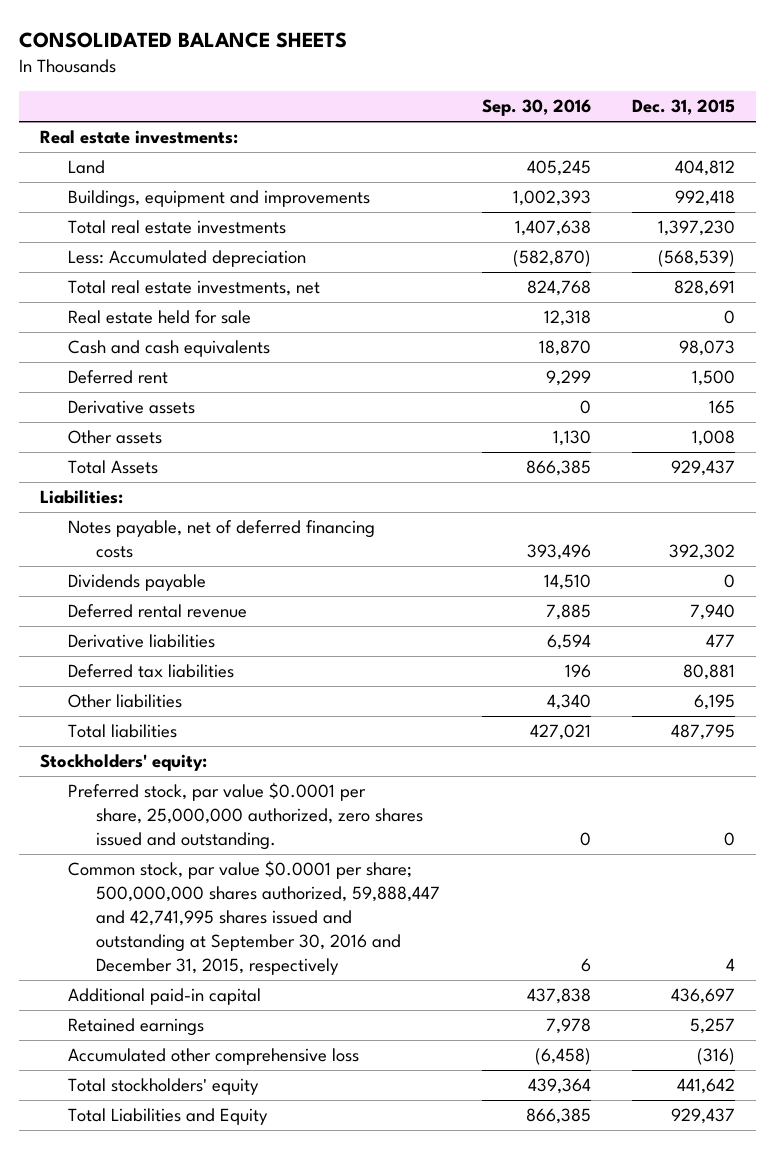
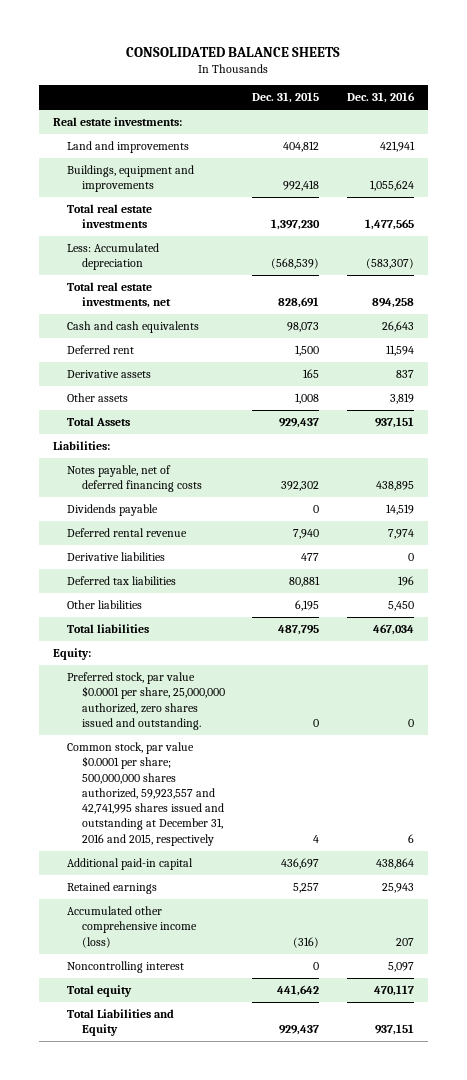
[481,99,591,117] Sep. 30, 2016 -> none
none -> [346,92,415,104] Dec. 31, 2016
[67,160,105,175] Land -> [67,141,190,154] Land and improvements
[67,310,251,325] Real estate held for sale -> none
[39,754,207,772] Stockholders' equity: -> [52,648,91,661] Equity:
[67,860,440,975] Common stock, par value $0.0001 per share; 500,000,000 shares authorized, 59,888,447 and 42,741,995 shares issued and outstanding at September 30, 2016 and December 31, 2015, respectively -> [67,742,224,846] Common stock, par value $0.0001 per share; 500,000,000 shares authorized, 59,923,557 and 42,741,995 shares issued and outstanding at December 31, 2016 and 2015, respectively
[67,1048,359,1066] Accumulated other comprehensive loss -> [67,906,197,948] Accumulated other comprehensive income (loss)
none -> [67,961,185,974] Noncontrolling interest
[67,1078,259,1096] Total stockholders' equity -> [67,985,133,998] Total equity

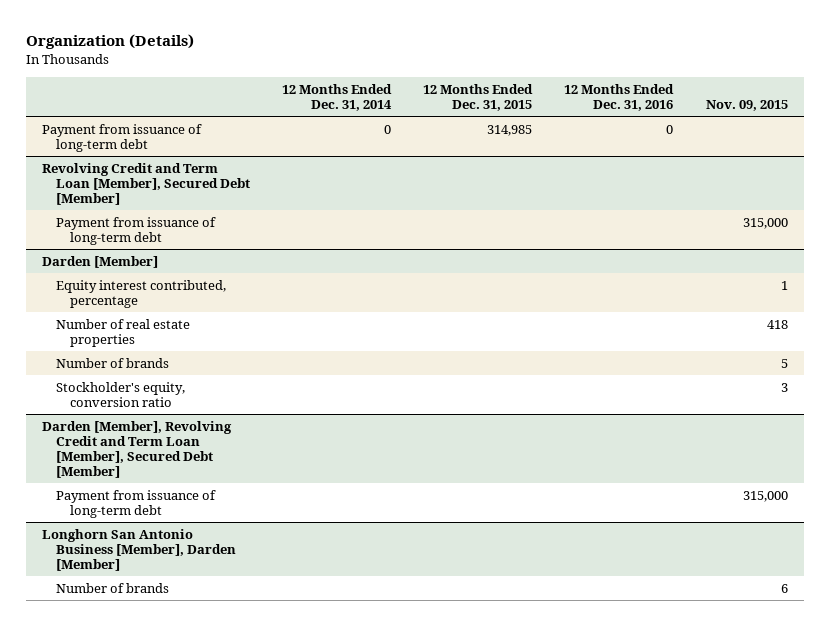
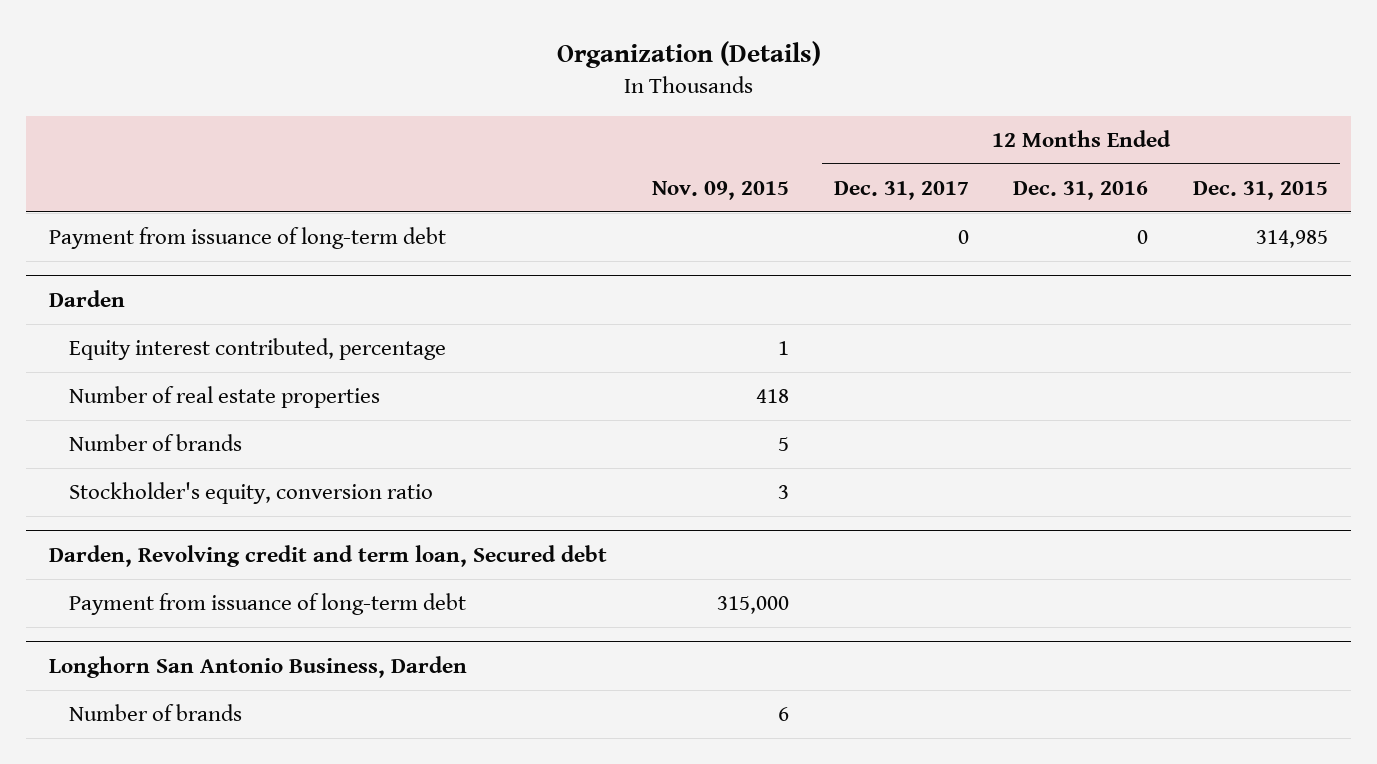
[282,83,393,111] 12 Months Ended Dec. 31, 2014 -> none
none -> [833,180,969,200] Dec. 31, 2017
[42,162,250,205] Revolving Credit and Term Loan [Member], Secured Debt [Member] -> none
[55,216,216,245] Payment from issuance of long-term debt -> none
[42,255,159,268] Darden [Member] -> [48,289,125,307] Darden
[42,420,233,479] Darden [Member], Revolving Credit and Term Loan [Member], Secured Debt [Member] -> [48,544,607,567] Darden, Revolving credit and term loan, Secured debt
[42,528,236,571] Longhorn San Antonio Business [Member], Darden [Member] -> [48,655,467,678] Longhorn San Antonio Business, Darden

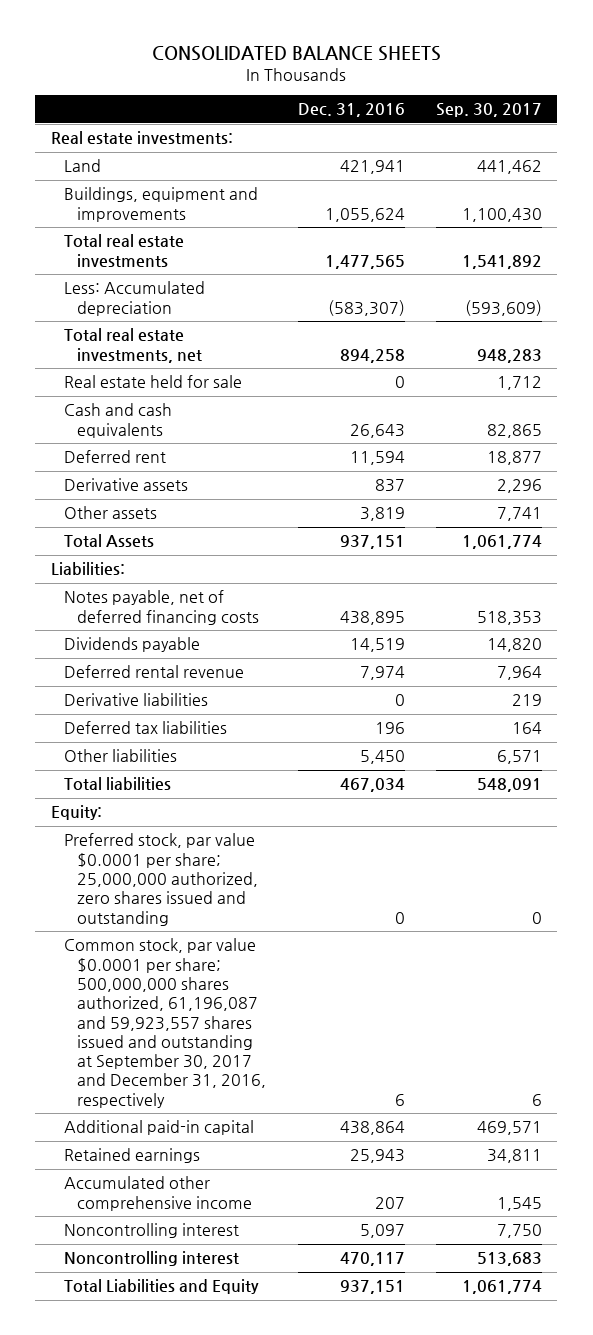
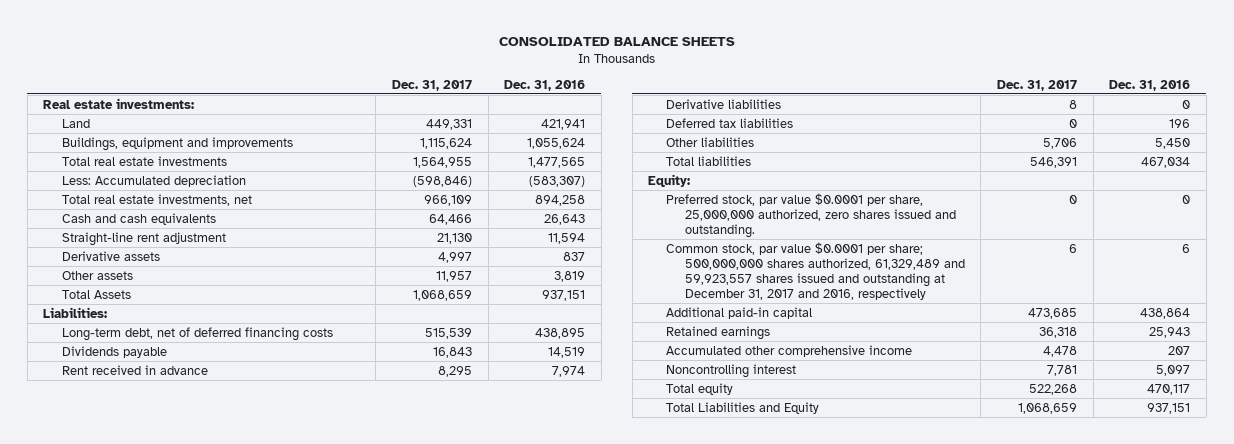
[435,103,542,118] Sep. 30, 2017 -> none
none -> [392,79,473,91] Dec. 31, 2017
[64,375,243,389] Real estate held for sale -> none
[64,450,167,464] Deferred rent -> [61,231,226,246] Straight-line rent adjustment
[64,590,260,625] Notes payable, net of deferred financing costs -> [61,326,333,341] Long-term debt, net of deferred financing costs
[64,665,245,679] Deferred rental revenue -> [61,364,208,375] Rent received in advance
[64,833,259,926] Preferred stock, par value $0.0001 per share; 25,000,000 authorized, zero shares issued and outstanding -> [666,192,956,238] Preferred stock, par value $0.0001 per share, 25,000,000 authorized, zero shares issued and outstanding.
[64,938,267,1108] Common stock, par value $0.0001 per share; 500,000,000 shares authorized, 61,196,087 and 59,923,557 shares issued and outstanding at September 30, 2017 and December 31, 2016, respectively -> [666,241,965,301] Common stock, par value $0.0001 per share; 500,000,000 shares authorized, 61,329,489 and 59,923,557 shares issued and outstanding at December 31, 2017 and 2016, respectively
[64,1251,240,1267] Noncontrolling interest -> [666,382,734,395] Total equity

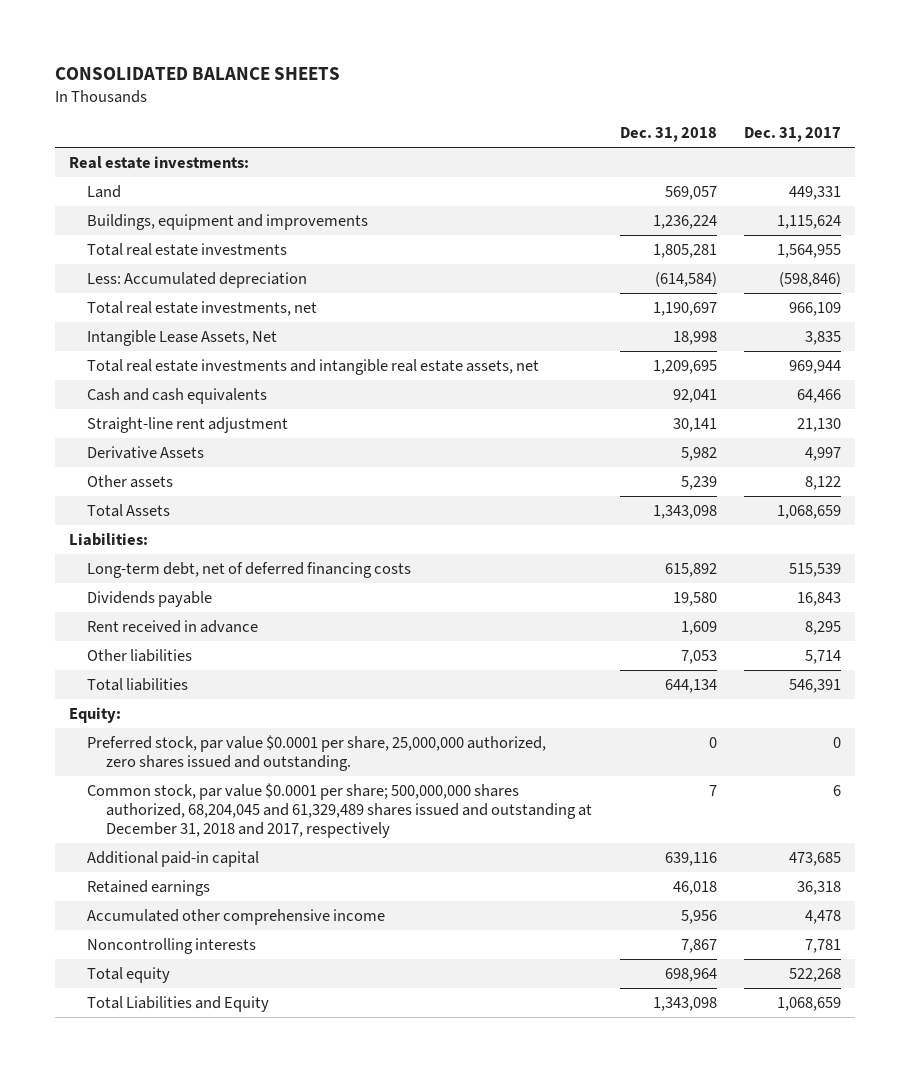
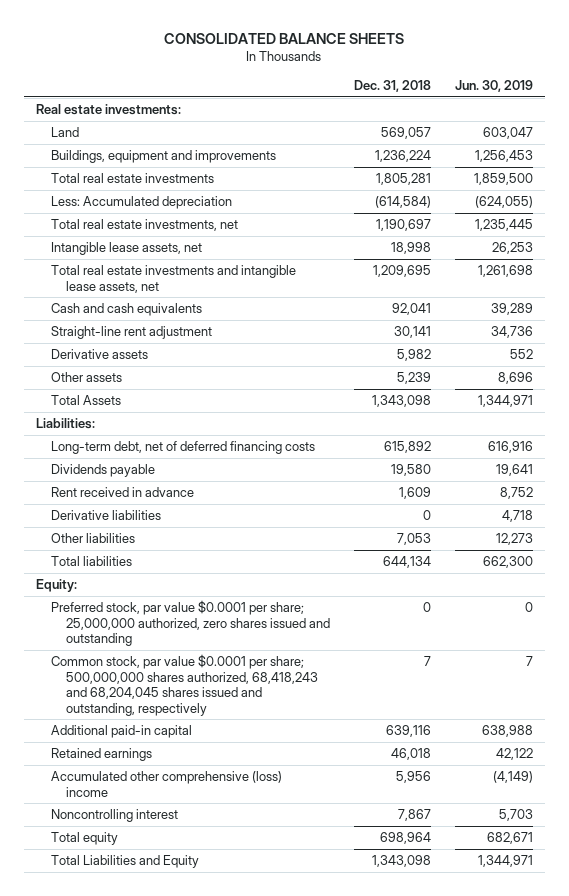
[744,127,842,143] Dec. 31, 2017 -> none
none -> [454,79,533,92] Jun. 30, 2019
[87,329,278,346] Intangible Lease Assets, Net -> [50,242,202,256] Intangible lease assets, net
[87,358,540,375] Total real estate investments and intangible real estate assets, net -> [50,265,296,293] Total real estate investments and intangible lease assets, net
[87,445,205,459] Derivative Assets -> [50,349,148,360] Derivative assets
none -> [50,510,161,521] Derivative liabilities
[87,734,547,772] Preferred stock, par value $0.0001 per share, 25,000,000 authorized, zero shares issued and outstanding. -> [50,600,330,647] Preferred stock, par value $0.0001 per share; 25,000,000 authorized, zero shares issued and outstanding
[87,782,592,839] Common stock, par value $0.0001 per share; 500,000,000 shares authorized, 68,204,045 and 61,329,489 shares issued and outstanding at December 31, 2018 and 2017, respectively -> [50,654,318,716] Common stock, par value $0.0001 per share; 500,000,000 shares authorized, 68,418,243 and 68,204,045 shares issued and outstanding, respectively
[87,908,386,925] Accumulated other comprehensive income -> [50,771,282,797] Accumulated other comprehensive (loss) income
[87,937,257,954] Noncontrolling interests -> [50,809,178,823] Noncontrolling interest

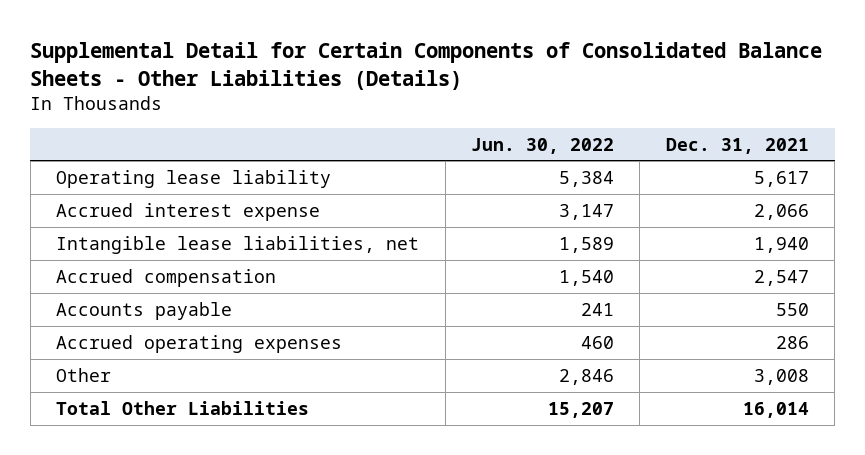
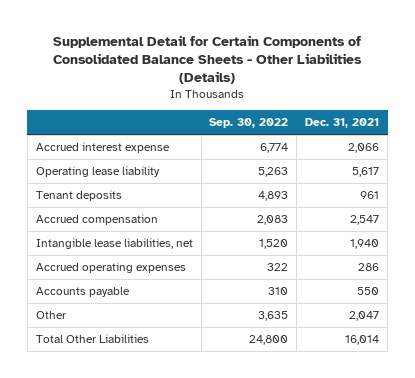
[470,137,614,154] Jun. 30, 2022 -> none
none -> [209,118,289,129] Sep. 30, 2022
[56,169,332,188] Operating lease liability -> [35,165,160,177] Operating lease liability
none -> [35,189,122,201] Tenant deposits
[56,235,420,254] Intangible lease liabilities, net -> [35,237,193,249] Intangible lease liabilities, net
[56,301,233,320] Accounts payable -> [35,286,130,297] Accounts payable
[753,368,809,385] 3,008 -> [349,310,380,321] 2,047

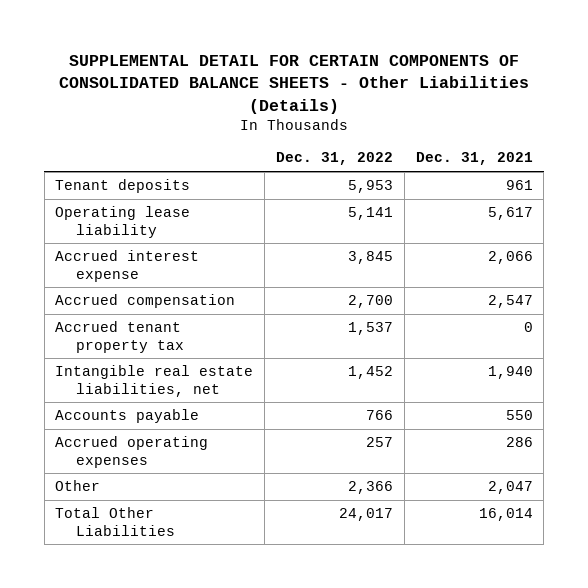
[53,34,363,85] Supplemental Detail for Certain Components of Consolidated Balance Sheets - Other Liabilities (Details) -> [58,55,529,114] SUPPLEMENTAL DETAIL FOR CERTAIN COMPONENTS OF CONSOLIDATED BALANCE SHEETS - Other Liabilities (Details)
[209,118,289,129] Sep. 30, 2022 -> none
none -> [275,152,393,166] Dec. 31, 2022
[35,165,160,177] Operating lease liability -> [55,206,191,238] Operating lease liability
[35,141,170,153] Accrued interest expense -> [55,250,200,282] Accrued interest expense
none -> [55,321,185,353] Accrued tenant property tax
[35,237,193,249] Intangible lease liabilities, net -> [55,365,254,397] Intangible real estate liabilities, net
[35,261,186,273] Accrued operating expenses -> [55,436,209,468] Accrued operating expenses

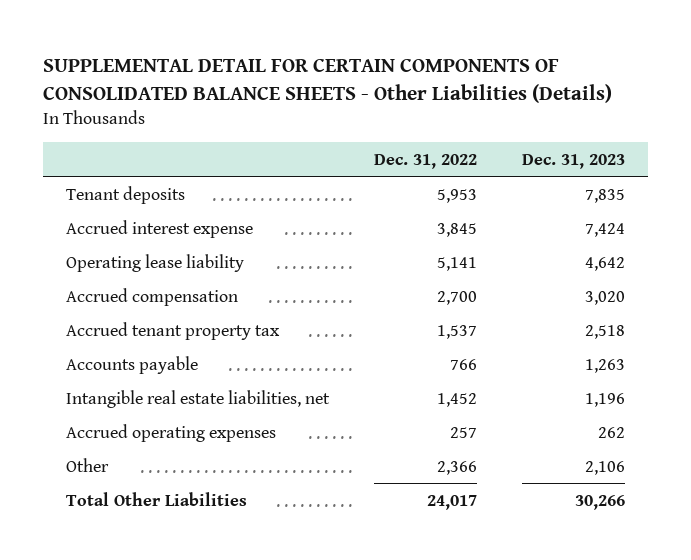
[415,152,533,166] Dec. 31, 2021 -> none
none -> [522,154,626,170] Dec. 31, 2023
[55,206,191,238] Operating lease liability -> [66,253,245,272] Operating lease liability
[55,365,254,397] Intangible real estate liabilities, net -> [66,389,331,408] Intangible real estate liabilities, net

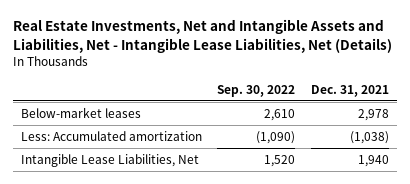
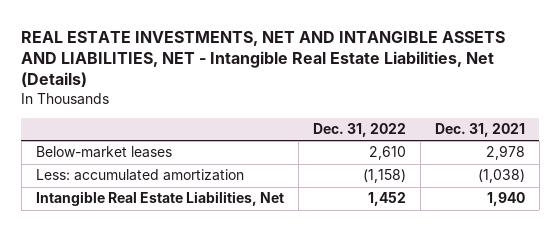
[12,19,392,53] Real Estate Investments, Net and Intangible Assets and Liabilities, Net - Intangible Lease Liabilities, Net (Details) -> [21,30,506,88] REAL ESTATE INVESTMENTS, NET AND INTANGIBLE ASSETS AND LIABILITIES, NET - Intangible Real Estate Liabilities, Net (Details)
[217,84,296,97] Sep. 30, 2022 -> none
none -> [312,123,406,138] Dec. 31, 2022
[20,130,202,141] Less: Accumulated amortization -> [35,169,244,182] Less: accumulated amortization
[20,153,199,167] Intangible Lease Liabilities, Net -> [35,191,284,207] Intangible Real Estate Liabilities, Net

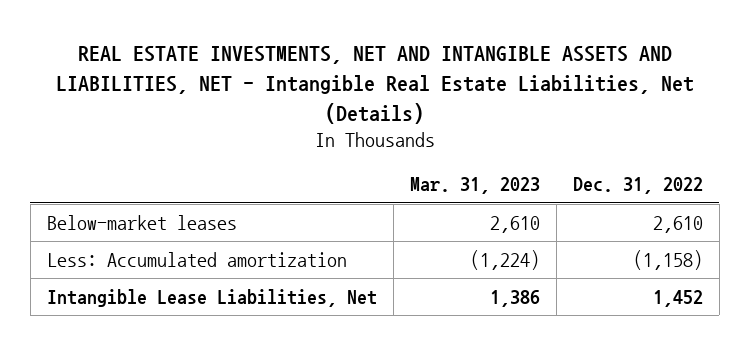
[434,123,525,138] Dec. 31, 2021 -> none
none -> [409,177,540,195] Mar. 31, 2023
[35,169,244,182] Less: accumulated amortization -> [46,251,347,267] Less: Accumulated amortization
[35,191,284,207] Intangible Real Estate Liabilities, Net -> [46,288,377,307] Intangible Lease Liabilities, Net

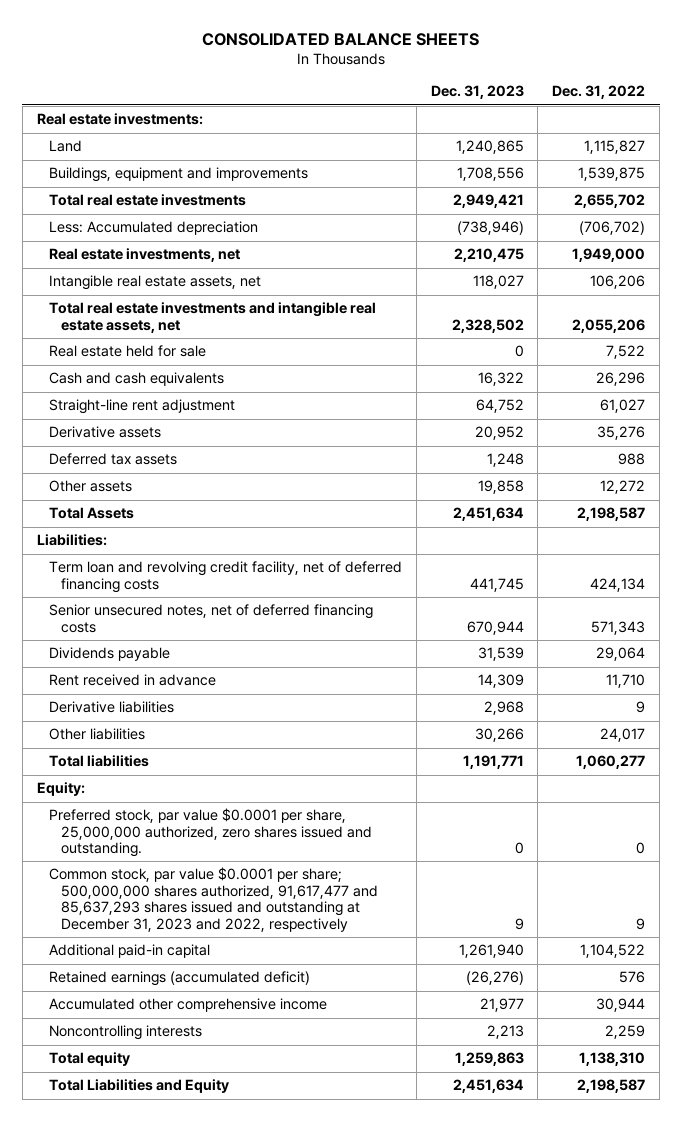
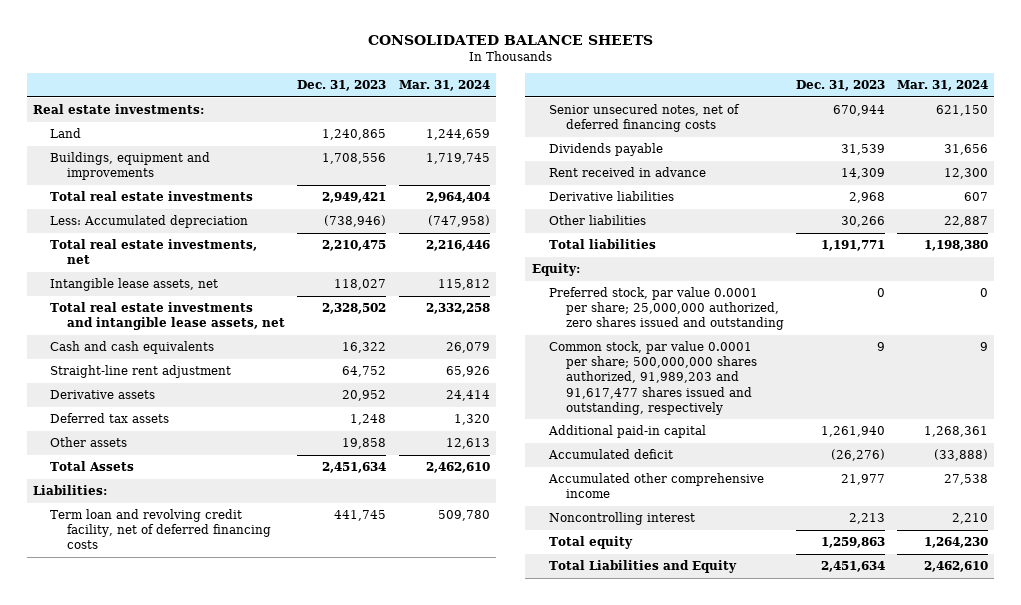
[552,85,646,100] Dec. 31, 2022 -> none
none -> [398,79,490,91] Mar. 31, 2024
[48,345,206,358] Real estate held for sale -> none
[48,248,240,263] Real estate investments, net -> [49,239,257,265] Total real estate investments, net
[48,275,261,291] Intangible real estate assets, net -> [49,278,218,292] Intangible lease assets, net
[48,302,376,333] Total real estate investments and intangible real estate assets, net -> [49,302,285,331] Total real estate investments and intangible lease assets, net
[48,808,373,858] Preferred stock, par value $0.0001 per share, 25,000,000 authorized, zero shares issued and outstanding. -> [548,287,784,331] Preferred stock, par value 0.0001 per share; 25,000,000 authorized, zero shares issued and outstanding
[48,867,379,932] Common stock, par value $0.0001 per share; 500,000,000 shares authorized, 91,617,477 and 85,637,293 shares issued and outstanding at December 31, 2023 and 2022, respectively -> [548,341,757,415] Common stock, par value 0.0001 per share; 500,000,000 shares authorized, 91,989,203 and 91,617,477 shares issued and outstanding, respectively
[48,971,310,987] Retained earnings (accumulated deficit) -> [547,449,673,460] Accumulated deficit
[48,1025,202,1041] Noncontrolling interests -> [548,512,695,526] Noncontrolling interest

